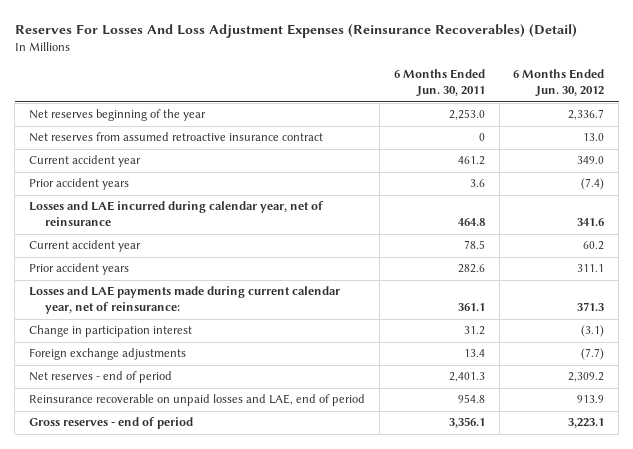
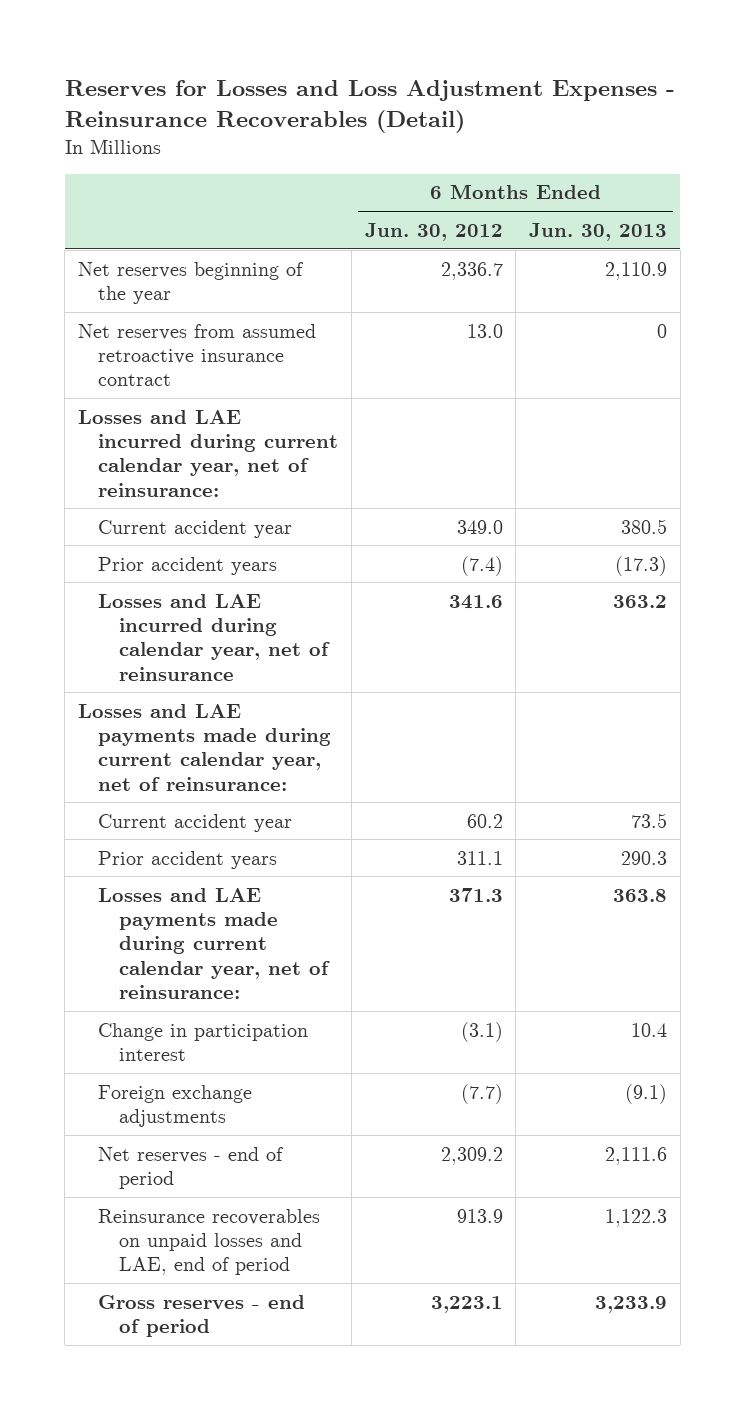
[14,23,577,38] Reserves For Losses And Loss Adjustment Expenses (Reinsurance Recoverables) (Detail) -> [64,79,675,133] Reserves for Losses and Loss Adjustment Expenses - Reinsurance Recoverables (Detail)
[393,69,485,98] 6 Months Ended Jun. 30, 2011 -> none
none -> [528,222,667,241] Jun. 30, 2013
none -> [77,409,339,497] Losses and LAE incurred during current calendar year, net of reinsurance:
none -> [77,703,332,791] Losses and LAE payments made during current calendar year, net of reinsurance:
[29,394,366,407] Reinsurance recoverable on unpaid losses and LAE, end of period -> [98,1208,321,1276] Reinsurance recoverables on unpaid losses and LAE, end of period

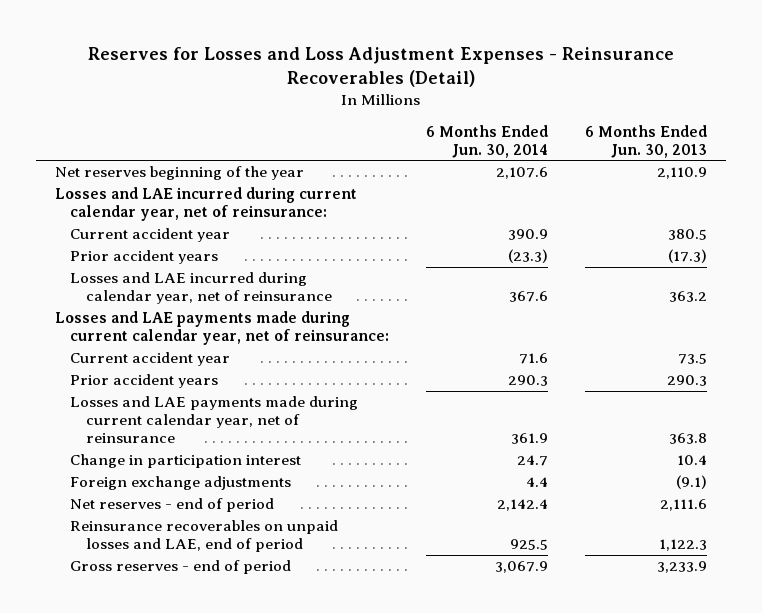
[364,222,503,241] Jun. 30, 2012 -> none
none -> [426,124,549,158] 6 Months Ended Jun. 30, 2014
[77,323,316,387] Net reserves from assumed retroactive insurance contract -> none
[98,887,330,999] Losses and LAE payments made during current calendar year, net of reinsurance: -> [70,396,359,443] Losses and LAE payments made during current calendar year, net of reinsurance

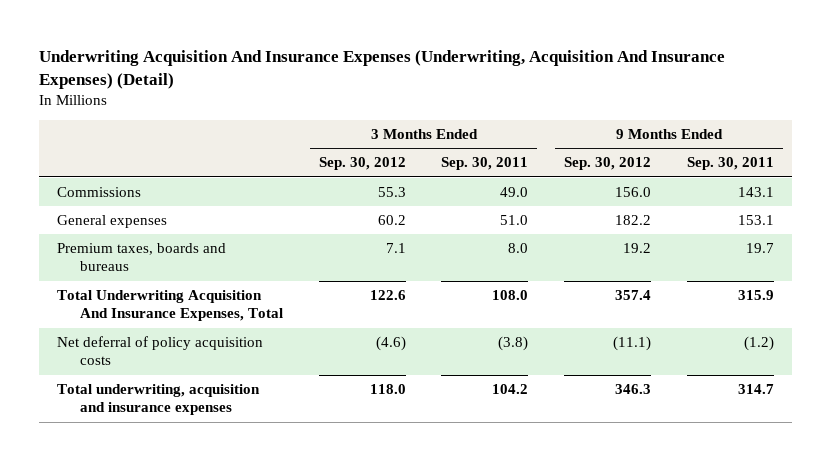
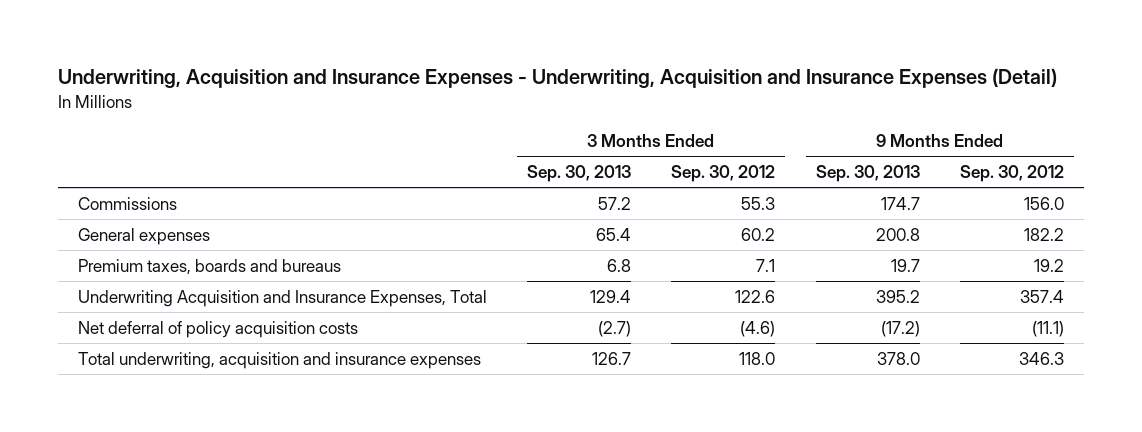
[39,50,726,90] Underwriting Acquisition And Insurance Expenses (Underwriting, Acquisition And Insurance Expenses) (Detail) -> [57,68,1057,89] Underwriting, Acquisition and Insurance Expenses - Underwriting, Acquisition and Insurance Expenses (Detail)
[441,157,529,171] Sep. 30, 2011 -> none
[687,157,775,171] Sep. 30, 2011 -> none
none -> [527,165,632,183] Sep. 30, 2013
none -> [815,165,920,183] Sep. 30, 2013
[57,289,283,322] Total Underwriting Acquisition And Insurance Expenses, Total -> [77,289,487,307] Underwriting Acquisition and Insurance Expenses, Total

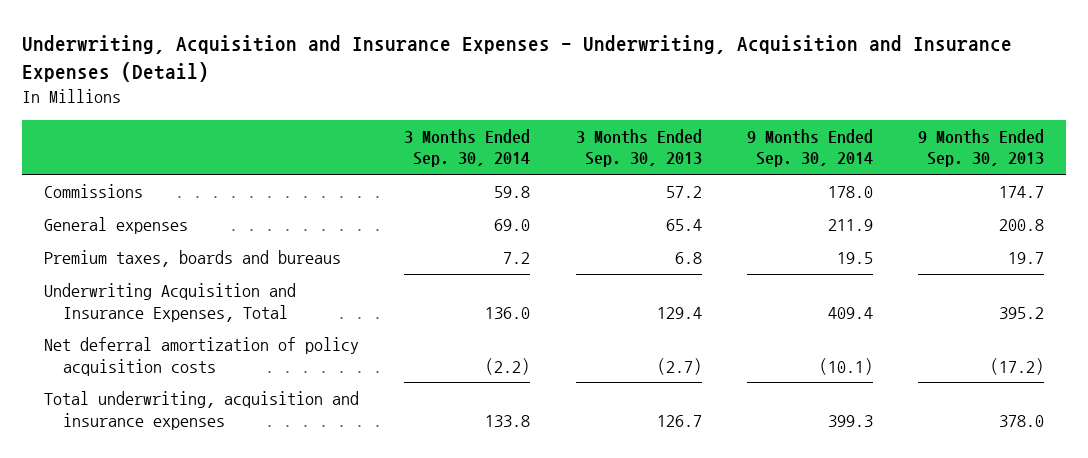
[671,165,776,183] Sep. 30, 2012 -> none
[959,165,1064,183] Sep. 30, 2012 -> none
none -> [404,128,531,168] 3 Months Ended Sep. 30, 2014
none -> [746,128,873,168] 9 Months Ended Sep. 30, 2014
[77,320,358,338] Net deferral of policy acquisition costs -> [44,337,360,376] Net deferral amortization of policy acquisition costs

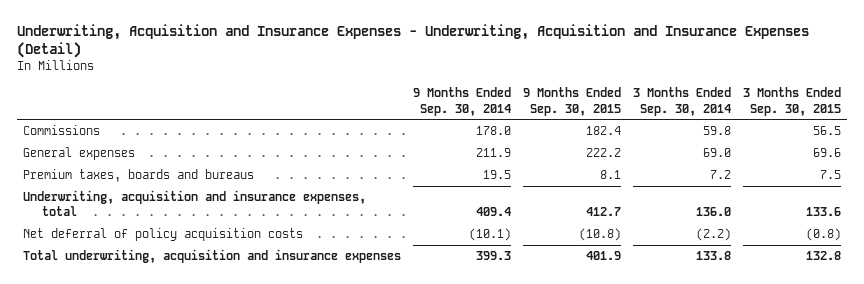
[575,128,702,168] 3 Months Ended Sep. 30, 2013 -> none
[917,128,1044,168] 9 Months Ended Sep. 30, 2013 -> none
none -> [523,87,622,116] 9 Months Ended Sep. 30, 2015
none -> [743,87,842,116] 3 Months Ended Sep. 30, 2015
[44,283,297,322] Underwriting Acquisition and Insurance Expenses, Total -> [22,189,366,217] Underwriting, acquisition and insurance expenses, total
[44,337,360,376] Net deferral amortization of policy acquisition costs -> [22,227,303,241] Net deferral of policy acquisition costs

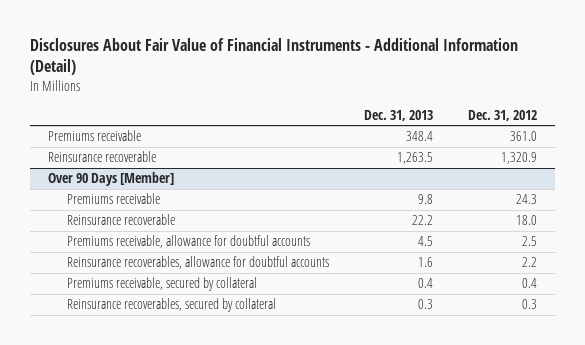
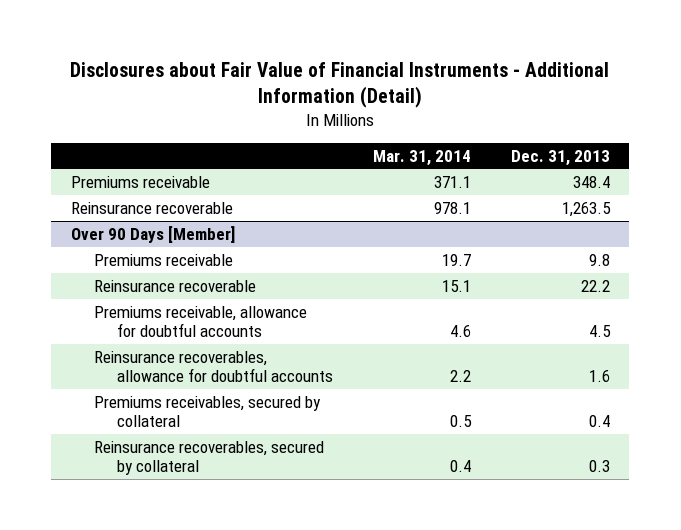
[30,38,519,76] Disclosures About Fair Value of Financial Instruments - Additional Information (Detail) -> [70,62,610,109] Disclosures about Fair Value of Financial Instruments - Additional Information (Detail)
[468,109,538,121] Dec. 31, 2012 -> none
none -> [372,149,471,166] Mar. 31, 2014
[67,277,258,292] Premiums receivable, secured by collateral -> [94,395,322,428] Premiums receivables, secured by collateral

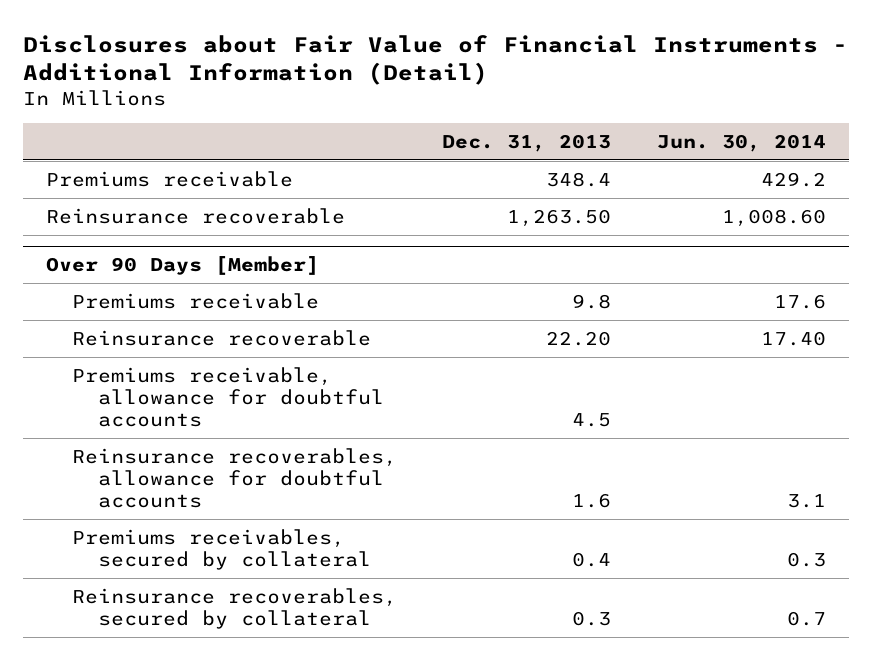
[372,149,471,166] Mar. 31, 2014 -> none
none -> [656,134,826,153] Jun. 30, 2014
[561,201,611,217] 1,263.5 -> [507,208,612,227] 1,263.50
[580,279,610,292] 22.2 -> [546,330,612,346] 22.20

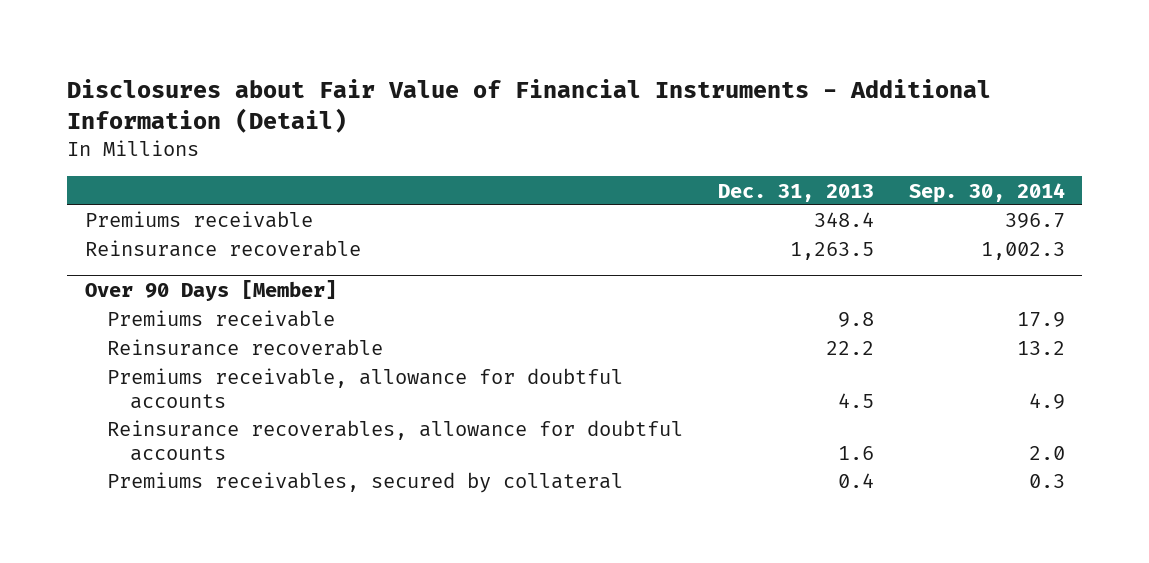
[656,134,826,153] Jun. 30, 2014 -> none
none -> [908,182,1065,203] Sep. 30, 2014
[507,208,612,227] 1,263.50 -> [790,242,875,261] 1,263.5
[546,330,612,346] 22.20 -> [826,341,875,356] 22.2
[71,587,397,630] Reinsurance recoverables, secured by collateral -> none

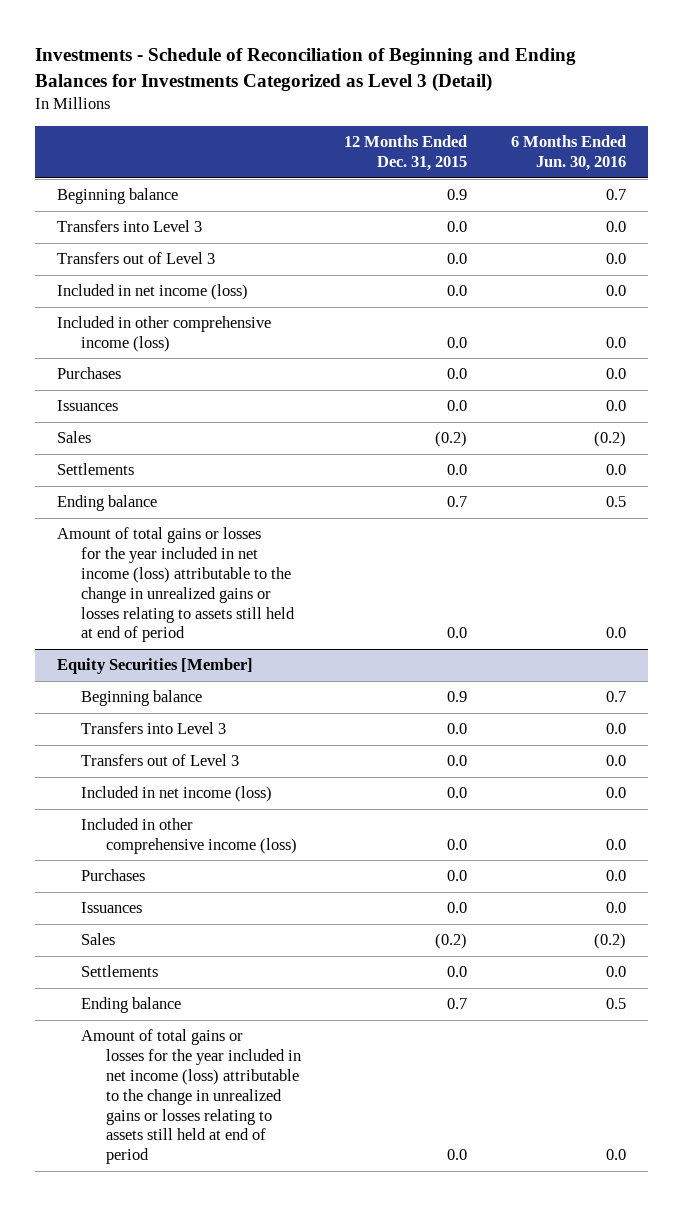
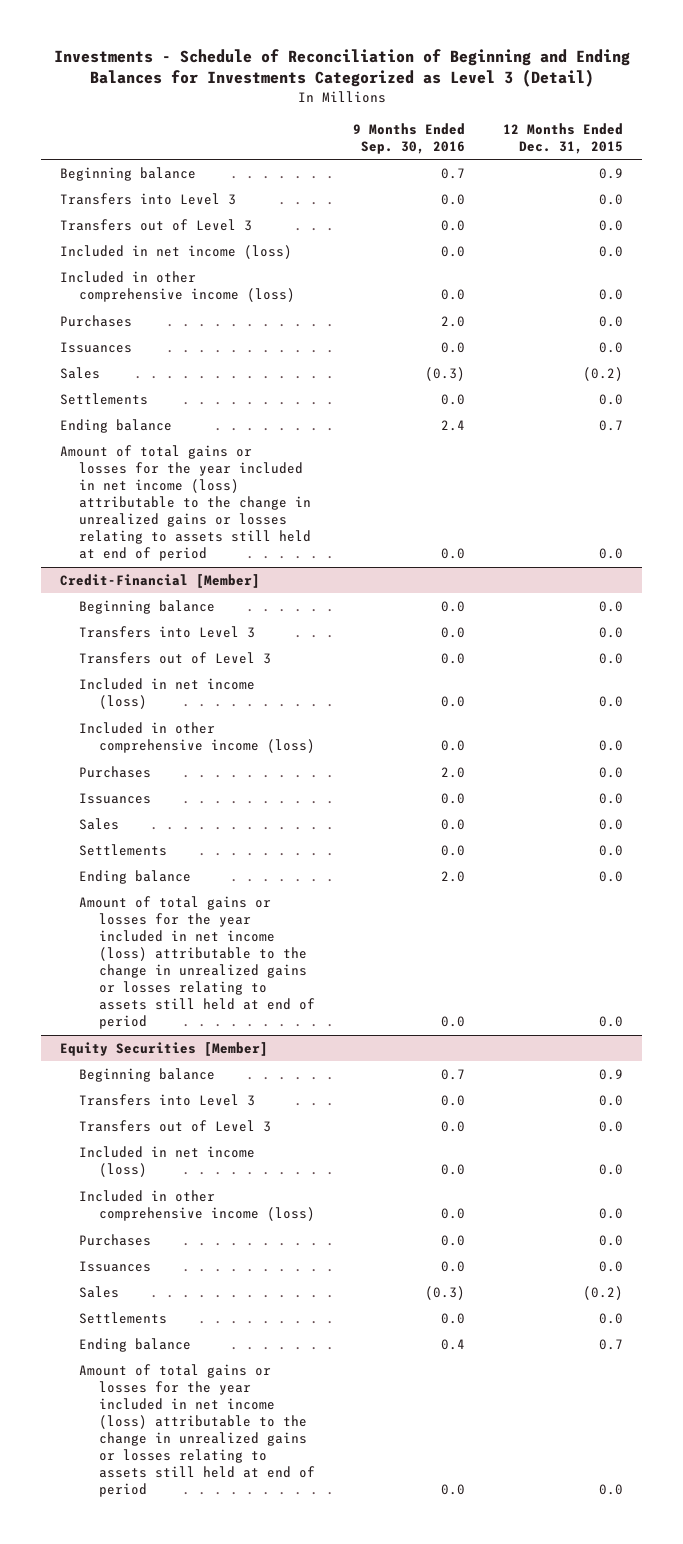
[511,135,627,172] 6 Months Ended Jun. 30, 2016 -> none
none -> [353,122,466,154] 9 Months Ended Sep. 30, 2016
none -> [59,574,260,589] Credit-Financial [Member]
none -> [79,600,216,615] Beginning balance
none -> [79,626,256,639] Transfers into Level 3
none -> [79,652,272,665] Transfers out of Level 3
none -> [79,678,256,710] Included in net income (loss)
none -> [79,722,315,754] Included in other comprehensive income (loss)
none -> [79,766,152,779] Purchases
none -> [79,793,152,805] Issuances
none -> [79,818,120,831] Sales
none -> [79,844,168,857] Settlements
none -> [79,870,192,885] Ending balance
none -> [79,896,315,1030] Amount of total gains or losses for the year included in net income (loss) attributable to the change in unrealized gains or losses relating to assets still held at end of period

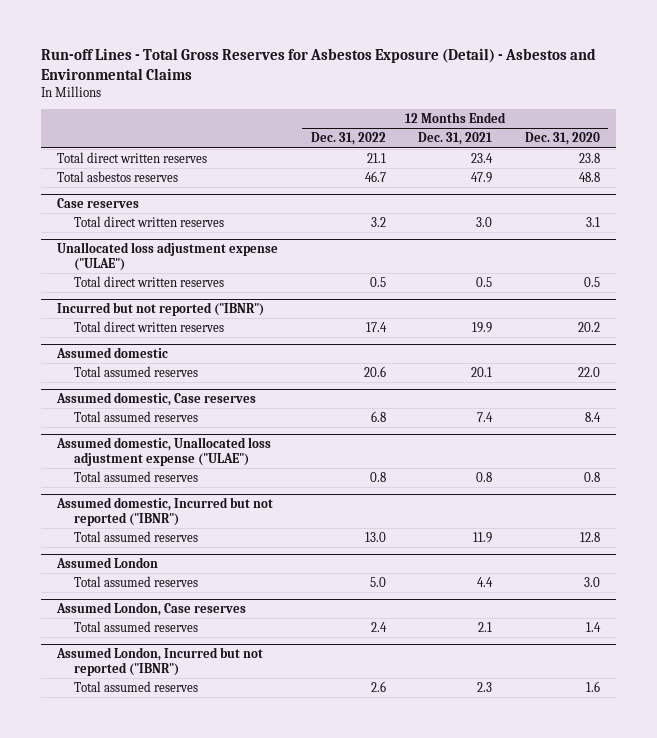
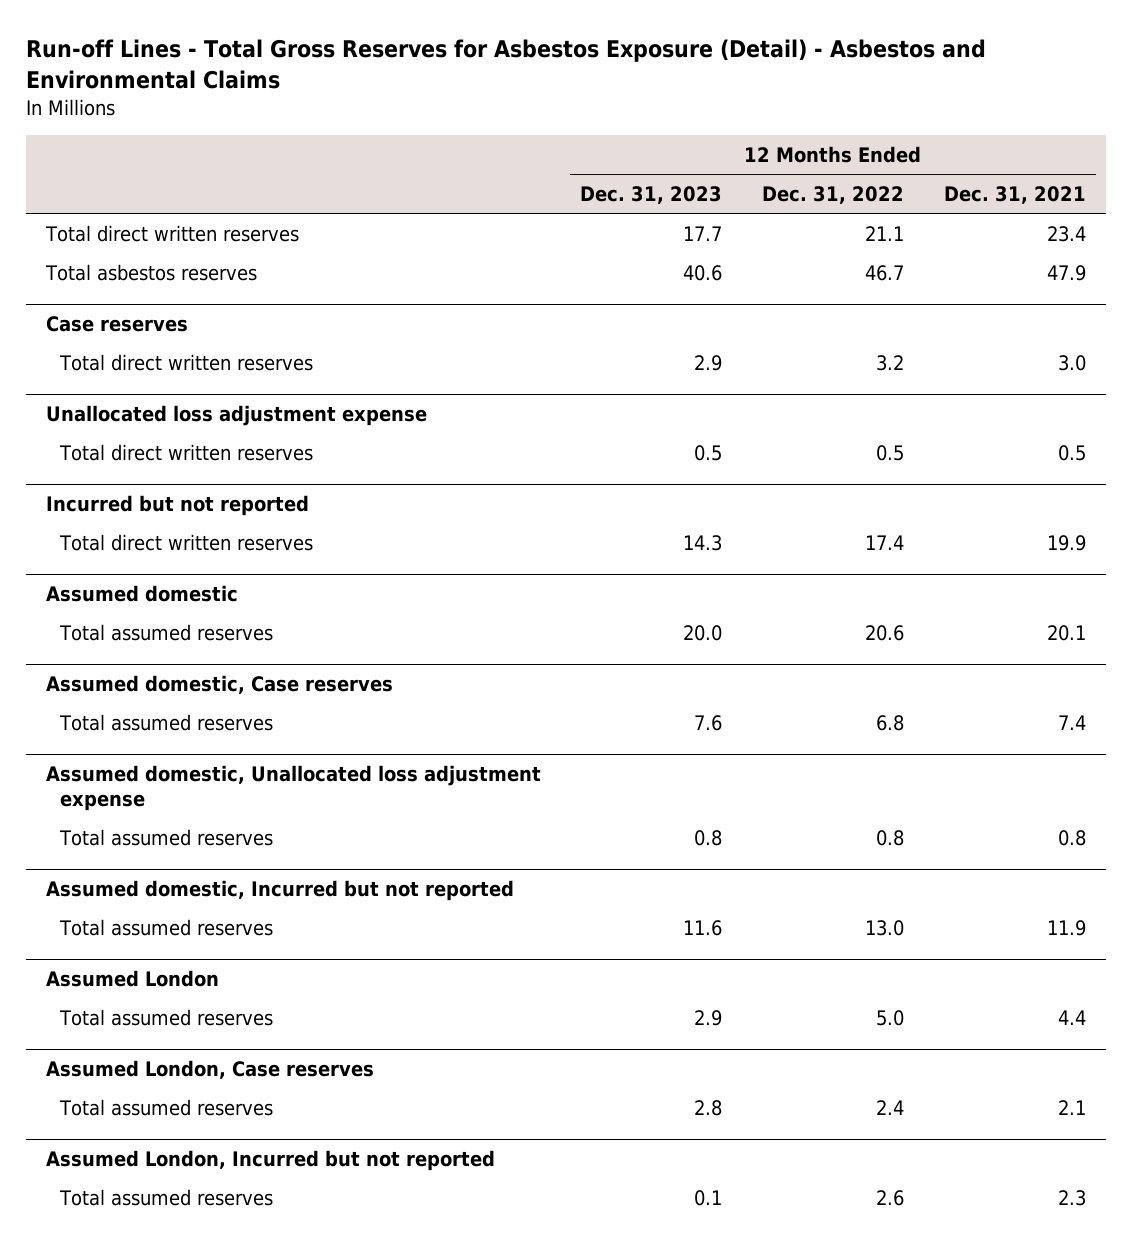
[524,132,600,146] Dec. 31, 2020 -> none
none -> [580,186,723,205] Dec. 31, 2023
[57,242,279,271] Unallocated loss adjustment expense ("ULAE") -> [45,405,427,427] Unallocated loss adjustment expense
[57,302,265,317] Incurred but not reported ("IBNR") -> [45,495,309,517] Incurred but not reported
[56,437,272,466] Assumed domestic, Unallocated loss adjustment expense ("ULAE") -> [45,765,541,811] Assumed domestic, Unallocated loss adjustment expense
[56,497,274,526] Assumed domestic, Incurred but not reported ("IBNR") -> [45,880,514,902] Assumed domestic, Incurred but not reported
[56,647,264,676] Assumed London, Incurred but not reported ("IBNR") -> [45,1150,495,1172] Assumed London, Incurred but not reported

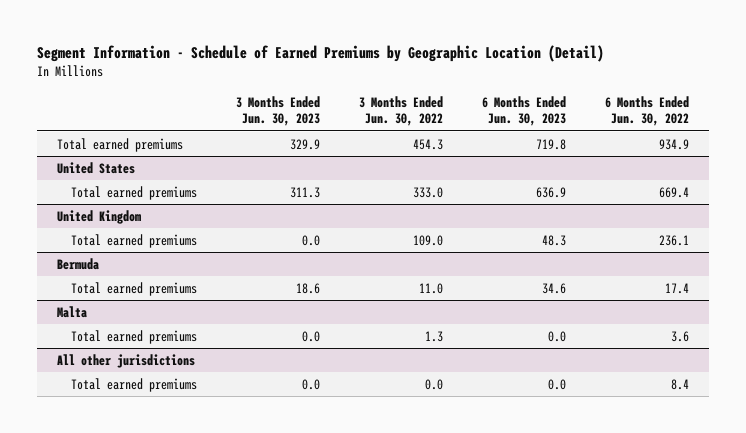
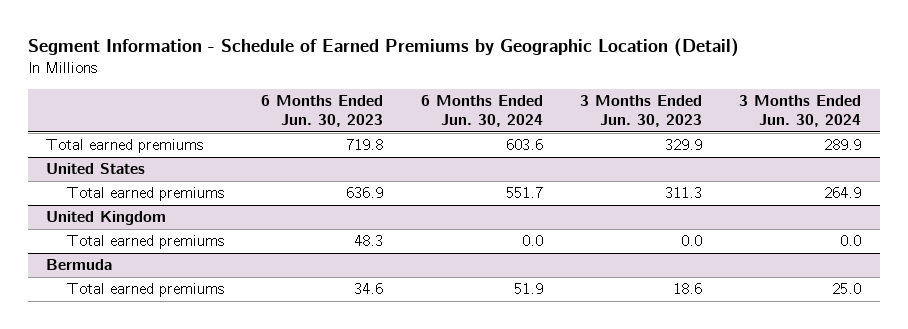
[359,95,444,127] 3 Months Ended Jun. 30, 2022 -> none
[605,95,690,127] 6 Months Ended Jun. 30, 2022 -> none
none -> [420,95,543,128] 6 Months Ended Jun. 30, 2024
none -> [739,95,862,128] 3 Months Ended Jun. 30, 2024
[56,305,87,318] Malta -> none
[71,329,198,344] Total earned premiums -> none
[56,353,195,368] All other jurisdictions -> none
[71,377,198,392] Total earned premiums -> none

